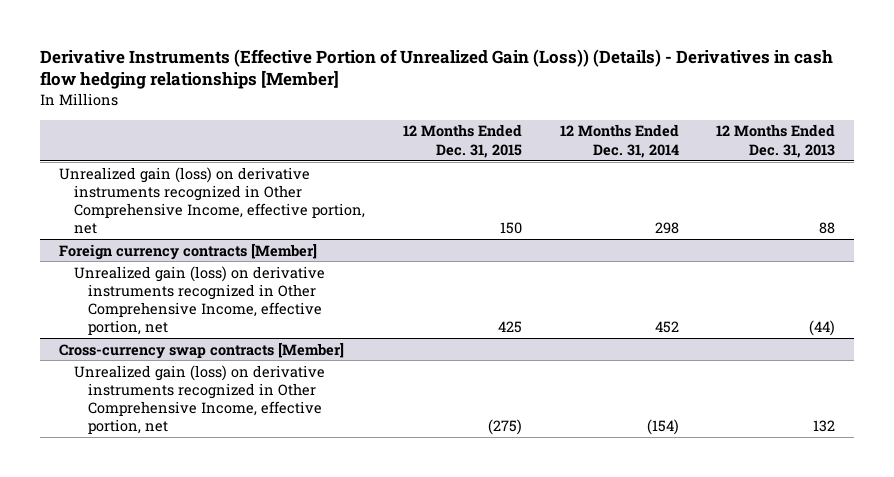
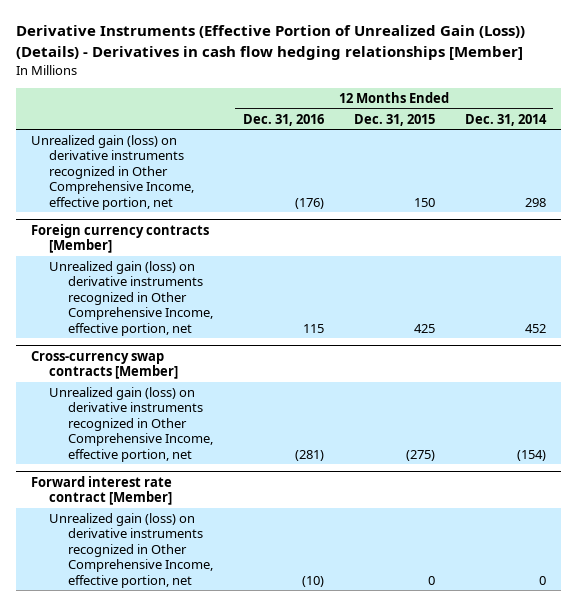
[716,124,836,158] 12 Months Ended Dec. 31, 2013 -> none
none -> [242,113,324,126] Dec. 31, 2016
none -> [30,475,173,506] Forward interest rate contract [Member]
none -> [49,513,213,588] Unrealized gain (loss) on derivative instruments recognized in Other Comprehensive Income, effective portion, net

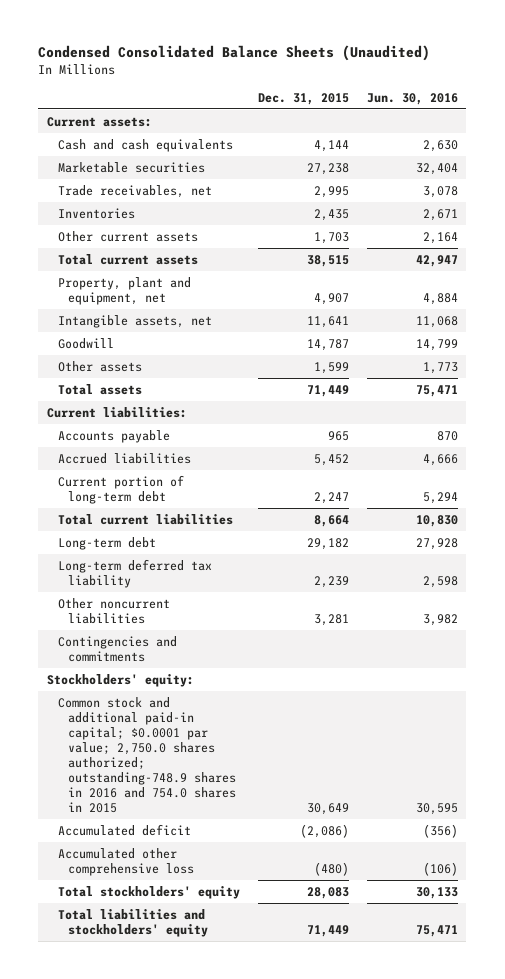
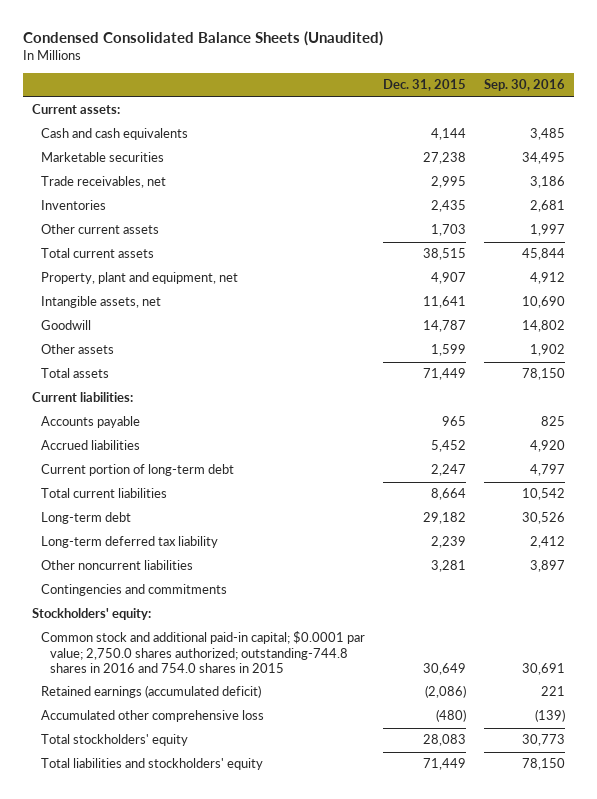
[366,92,458,105] Jun. 30, 2016 -> none
none -> [484,79,566,92] Sep. 30, 2016
[57,696,237,814] Common stock and additional paid-in capital; $0.0001 par value; 2,750.0 shares authorized; outstanding-748.9 shares in 2016 and 754.0 shares in 2015 -> [41,631,366,673] Common stock and additional paid-in capital; $0.0001 par value; 2,750.0 shares authorized; outstanding-744.8 shares in 2016 and 754.0 shares in 2015
[57,823,191,836] Accumulated deficit -> [41,685,262,699] Retained earnings (accumulated deficit)

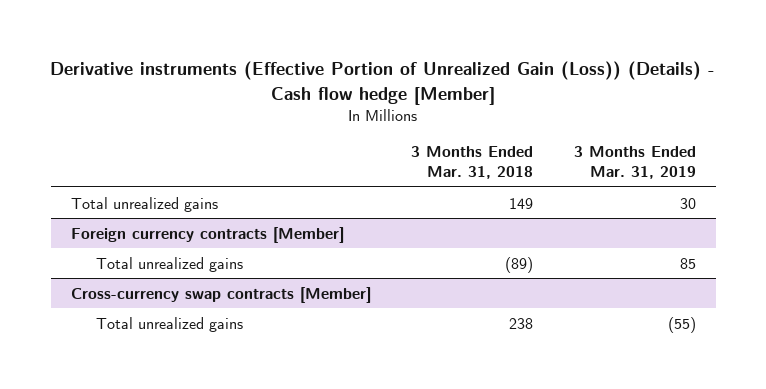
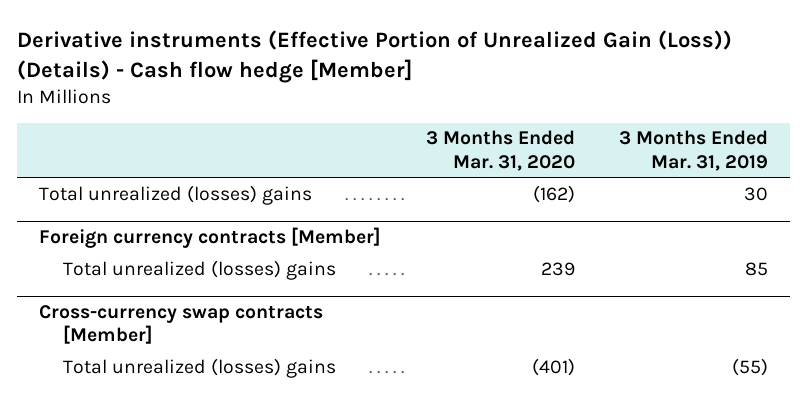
[411,146,534,180] 3 Months Ended Mar. 31, 2018 -> none
none -> [425,130,575,171] 3 Months Ended Mar. 31, 2020
[70,196,218,212] Total unrealized gains -> [39,184,313,205] Total unrealized (losses) gains
[95,256,243,272] Total unrealized gains -> [62,259,336,280] Total unrealized (losses) gains
[95,316,243,332] Total unrealized gains -> [62,357,336,378] Total unrealized (losses) gains

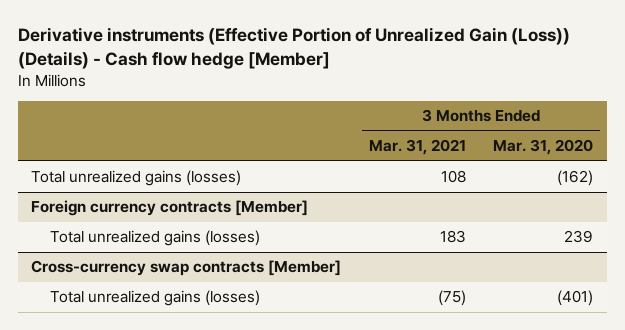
[618,130,768,171] 3 Months Ended Mar. 31, 2019 -> none
none -> [368,139,466,156] Mar. 31, 2021
[39,184,313,205] Total unrealized (losses) gains -> [31,170,242,187] Total unrealized gains (losses)
[62,259,336,280] Total unrealized (losses) gains -> [50,230,261,247] Total unrealized gains (losses)
[62,357,336,378] Total unrealized (losses) gains -> [50,290,261,307] Total unrealized gains (losses)

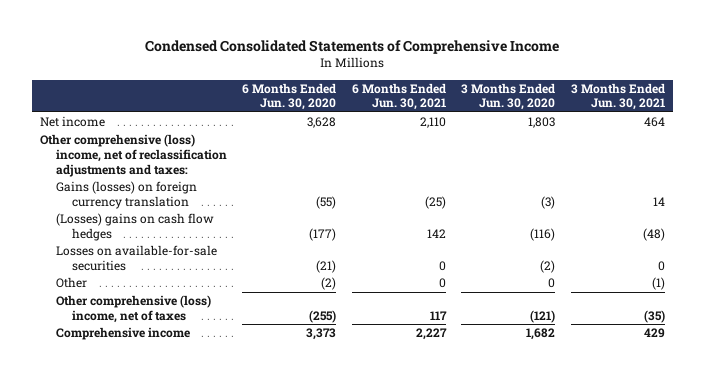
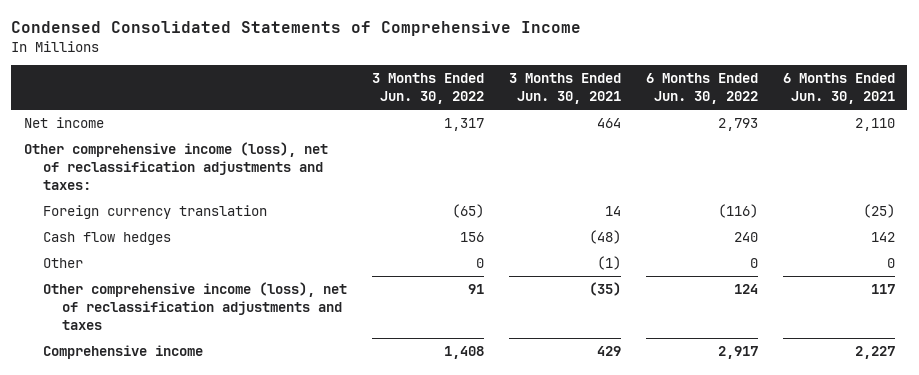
[242,82,337,111] 6 Months Ended Jun. 30, 2020 -> none
[461,82,556,111] 3 Months Ended Jun. 30, 2020 -> none
none -> [372,73,485,105] 3 Months Ended Jun. 30, 2022
none -> [645,73,758,105] 6 Months Ended Jun. 30, 2022
[55,245,217,271] Losses on available-for-sale securities -> none
[39,134,227,177] Other comprehensive (loss) income, net of reclassification adjustments and taxes: -> [23,141,328,190] Other comprehensive income (loss), net of reclassification adjustments and taxes:
[55,181,197,209] Gains (losses) on foreign currency translation -> [43,204,268,219] Foreign currency translation
[55,213,214,241] (Losses) gains on cash flow hedges -> [43,231,172,245] Cash flow hedges
[55,295,211,323] Other comprehensive (loss) income, net of taxes -> [43,281,348,330] Other comprehensive income (loss), net of reclassification adjustments and taxes

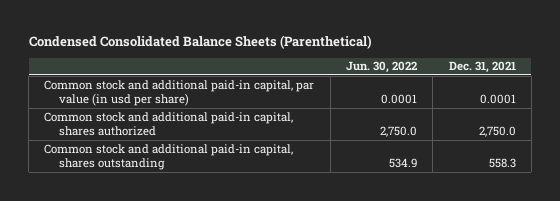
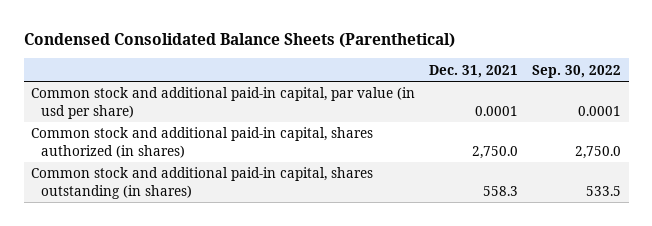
[346,61,418,74] Jun. 30, 2022 -> none
none -> [532,64,622,78] Sep. 30, 2022
[44,111,294,137] Common stock and additional paid-in capital, shares authorized -> [30,127,373,158] Common stock and additional paid-in capital, shares authorized (in shares)
[44,143,294,171] Common stock and additional paid-in capital, shares outstanding -> [30,167,373,199] Common stock and additional paid-in capital, shares outstanding (in shares)

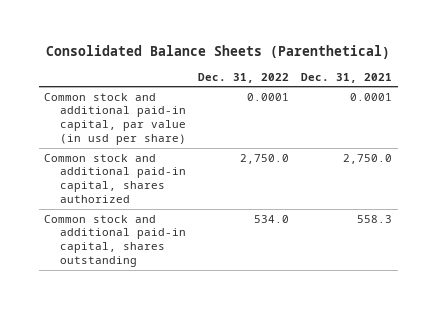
[23,32,455,48] Condensed Consolidated Balance Sheets (Parenthetical) -> [46,44,391,59] Consolidated Balance Sheets (Parenthetical)
[532,64,622,78] Sep. 30, 2022 -> none
none -> [197,72,289,83] Dec. 31, 2022
[30,127,373,158] Common stock and additional paid-in capital, shares authorized (in shares) -> [44,153,187,204] Common stock and additional paid-in capital, shares authorized
[30,167,373,199] Common stock and additional paid-in capital, shares outstanding (in shares) -> [44,214,187,268] Common stock and additional paid-in capital, shares outstanding

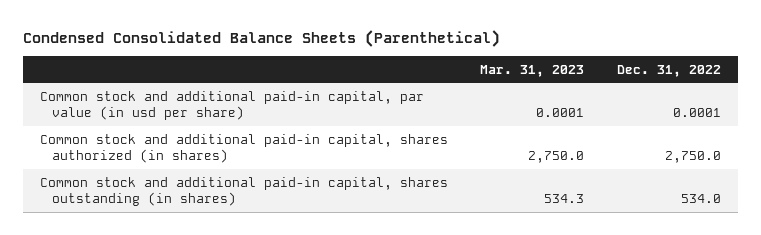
[46,44,391,59] Consolidated Balance Sheets (Parenthetical) -> [23,30,501,48] Condensed Consolidated Balance Sheets (Parenthetical)
[300,72,392,83] Dec. 31, 2021 -> none
none -> [480,64,585,77] Mar. 31, 2023
[44,153,187,204] Common stock and additional paid-in capital, shares authorized -> [39,133,448,164] Common stock and additional paid-in capital, shares authorized (in shares)
[44,214,187,268] Common stock and additional paid-in capital, shares outstanding -> [39,176,448,207] Common stock and additional paid-in capital, shares outstanding (in shares)

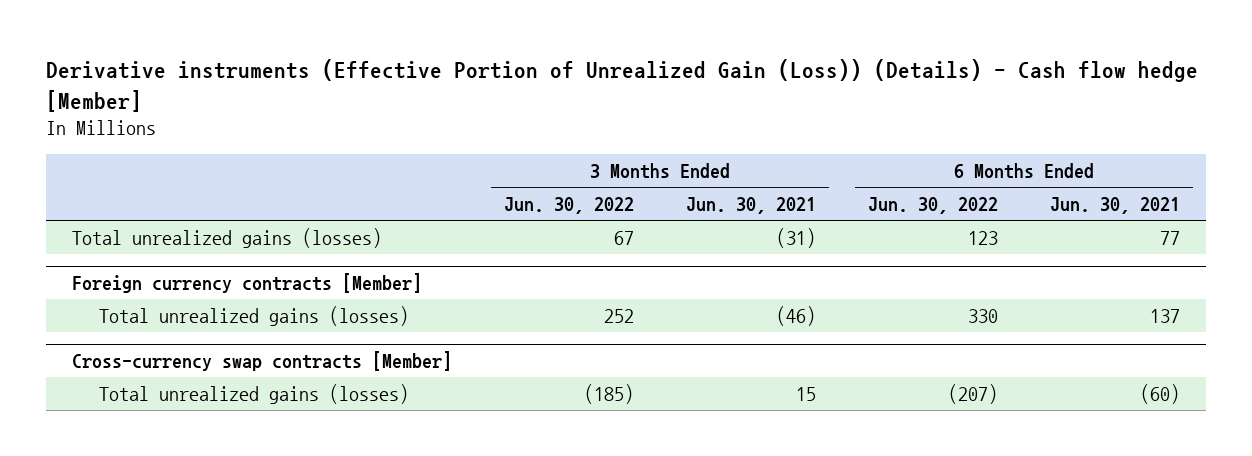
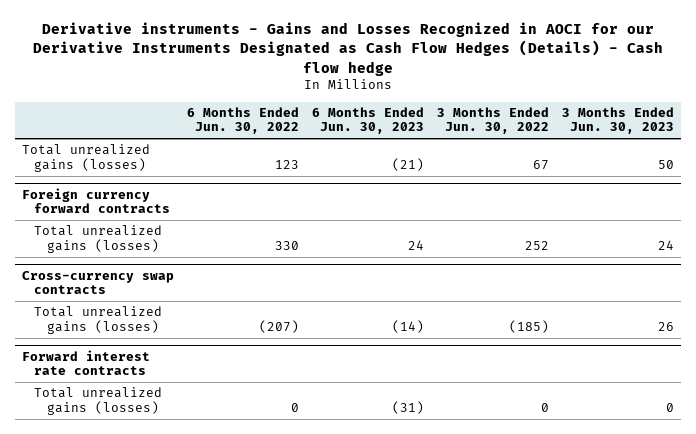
[46,58,1199,112] Derivative instruments (Effective Portion of Unrealized Gain (Loss)) (Details) - Cash flow hedge [Member] -> [33,22,664,76] Derivative instruments - Gains and Losses Recognized in AOCI for our Derivative Instruments Designated as Cash Flow Hedges (Details) - Cash flow hedge
[686,196,817,214] Jun. 30, 2021 -> none
[1050,196,1181,214] Jun. 30, 2021 -> none
none -> [312,106,425,135] 6 Months Ended Jun. 30, 2023
none -> [562,106,675,135] 3 Months Ended Jun. 30, 2023
[72,272,423,293] Foreign currency contracts [Member] -> [21,187,171,214] Foreign currency forward contracts
[72,350,453,371] Cross-currency swap contracts [Member] -> [21,270,174,295] Cross-currency swap contracts
none -> [21,349,150,376] Forward interest rate contracts
none -> [34,387,163,415] Total unrealized gains (losses)

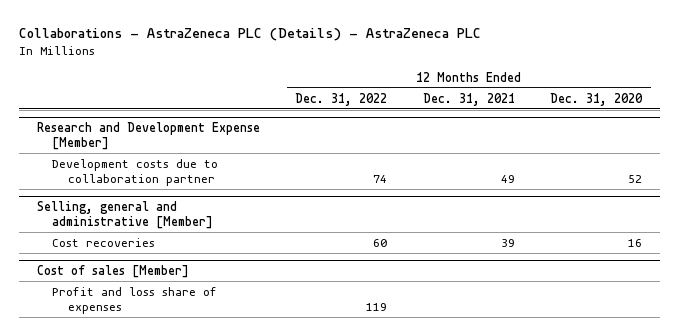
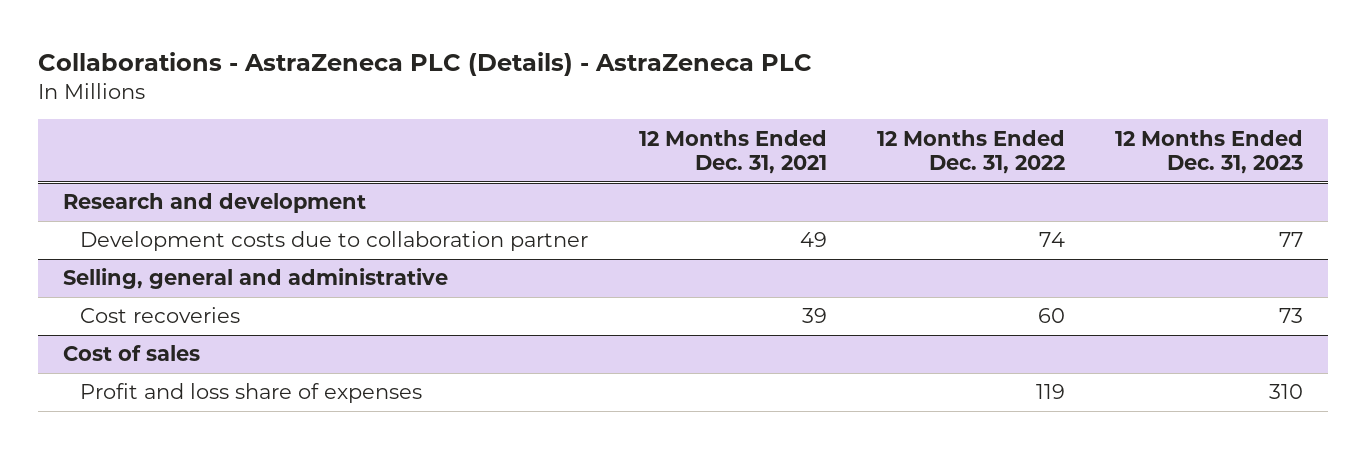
[550,92,644,106] 12 Months Ended Dec. 31, 2020 -> none
none -> [1115,129,1304,174] 12 Months Ended Dec. 31, 2023
[37,122,261,151] Research and Development Expense [Member] -> [63,193,367,214] Research and development
[37,201,214,230] Selling, general and administrative [Member] -> [63,268,449,290] Selling, general and administrative
[37,265,190,279] Cost of sales [Member] -> [63,345,201,362] Cost of sales

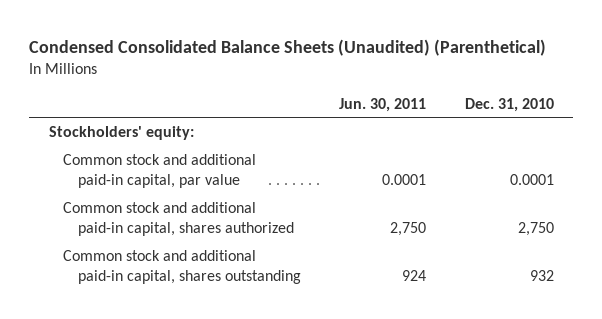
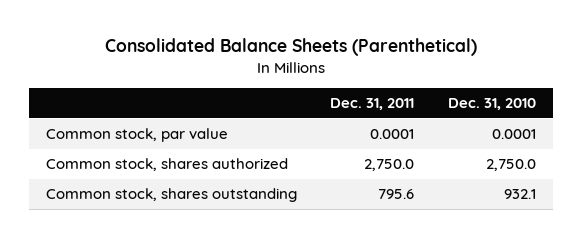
[29,39,547,57] Condensed Consolidated Balance Sheets (Unaudited) (Parenthetical) -> [104,38,477,57] Consolidated Balance Sheets (Parenthetical)
[339,97,427,112] Jun. 30, 2011 -> none
none -> [330,98,415,111] Dec. 31, 2011
[48,125,194,140] Stockholders' equity: -> none
[63,153,257,188] Common stock and additional paid-in capital, par value -> [45,128,228,143] Common stock, par value
[63,201,295,236] Common stock and additional paid-in capital, shares authorized -> [45,158,288,172] Common stock, shares authorized
[517,221,554,236] 2,750 -> [485,159,536,172] 2,750.0
[63,249,302,284] Common stock and additional paid-in capital, shares outstanding -> [45,188,297,203] Common stock, shares outstanding
[529,269,554,281] 932 -> [503,189,536,200] 932.1

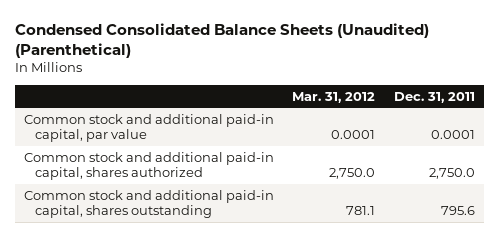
[104,38,477,57] Consolidated Balance Sheets (Parenthetical) -> [14,22,429,58] Condensed Consolidated Balance Sheets (Unaudited) (Parenthetical)
[447,98,536,111] Dec. 31, 2010 -> none
none -> [292,91,376,103] Mar. 31, 2012
[45,128,228,143] Common stock, par value -> [23,113,274,143] Common stock and additional paid-in capital, par value
[45,158,288,172] Common stock, shares authorized -> [23,151,274,181] Common stock and additional paid-in capital, shares authorized
[45,188,297,203] Common stock, shares outstanding -> [23,189,274,219] Common stock and additional paid-in capital, shares outstanding

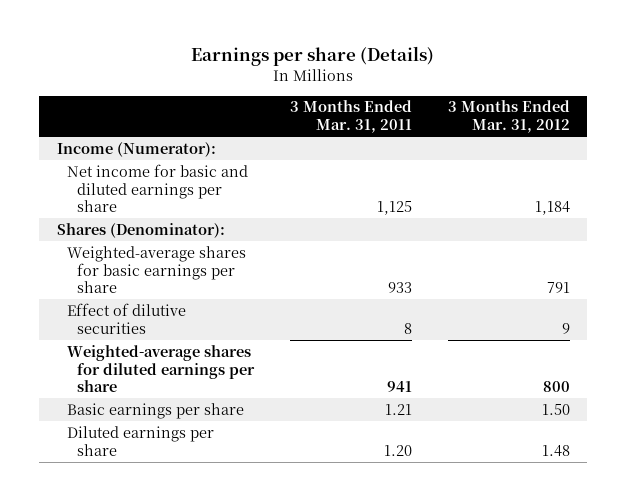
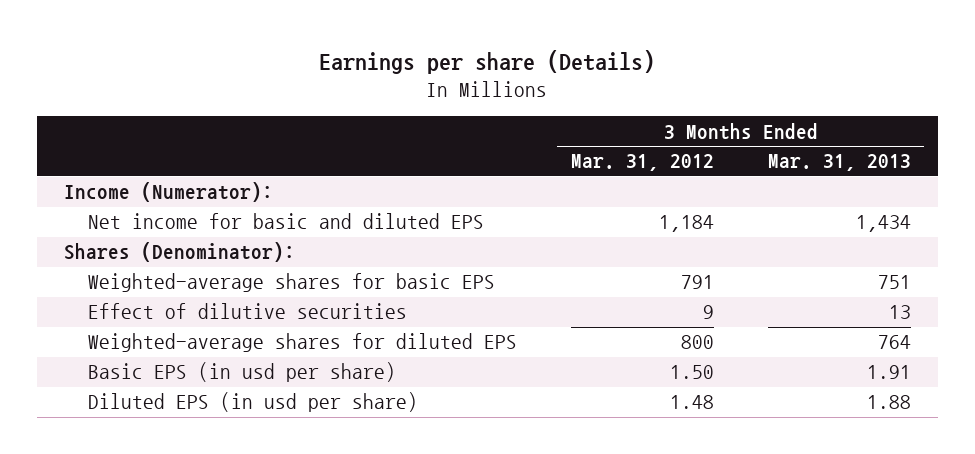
[289,100,412,134] 3 Months Ended Mar. 31, 2011 -> none
none -> [767,154,911,172] Mar. 31, 2013
[66,163,248,213] Net income for basic and diluted earnings per share -> [87,213,484,230] Net income for basic and diluted EPS
[66,245,246,294] Weighted-average shares for basic earnings per share -> [87,273,495,293] Weighted-average shares for basic EPS
[66,344,256,393] Weighted-average shares for diluted earnings per share -> [87,333,517,353] Weighted-average shares for diluted EPS
[66,402,244,419] Basic earnings per share -> [87,362,396,383] Basic EPS (in usd per share)
[66,425,214,456] Diluted earnings per share -> [87,392,418,413] Diluted EPS (in usd per share)

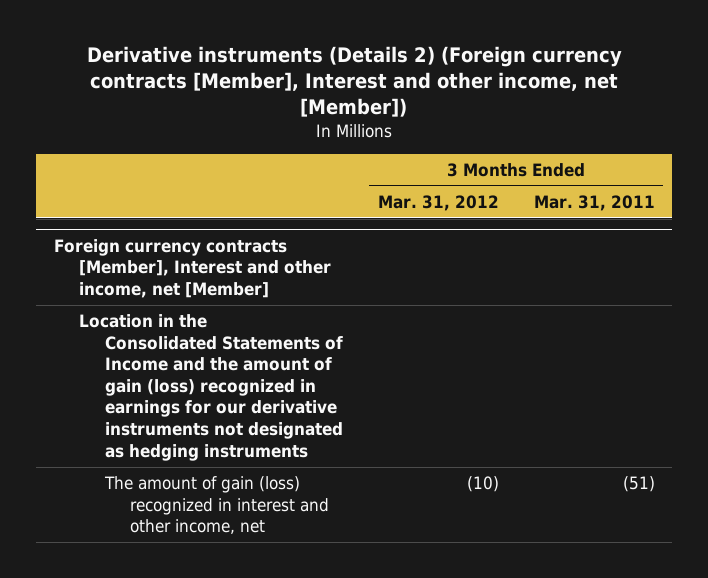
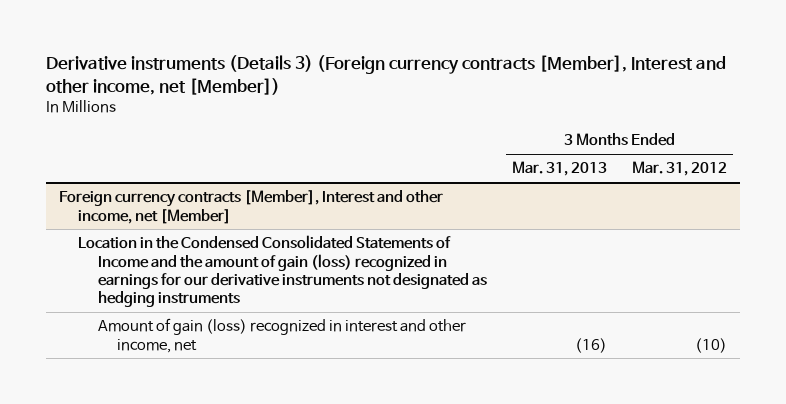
[87,46,623,118] Derivative instruments (Details 2) (Foreign currency contracts [Member], Interest and other income, net [Member]) -> [46,54,727,95] Derivative instruments (Details 3) (Foreign currency contracts [Member], Interest and other income, net [Member])
[533,194,655,211] Mar. 31, 2011 -> none
none -> [511,161,607,177] Mar. 31, 2013
[79,314,343,461] Location in the Consolidated Statements of Income and the amount of gain (loss) recognized in earnings for our derivative instruments not designated as hedging instruments -> [78,235,487,308] Location in the Condensed Consolidated Statements of Income and the amount of gain (loss) recognized in earnings for our derivative instruments not designated as hedging instruments
[103,476,330,535] The amount of gain (loss) recognized in interest and other income, net -> [97,318,466,353] Amount of gain (loss) recognized in interest and other income, net

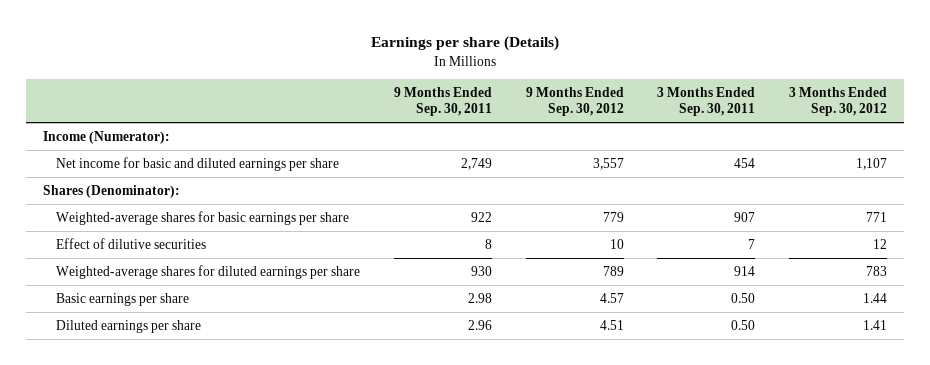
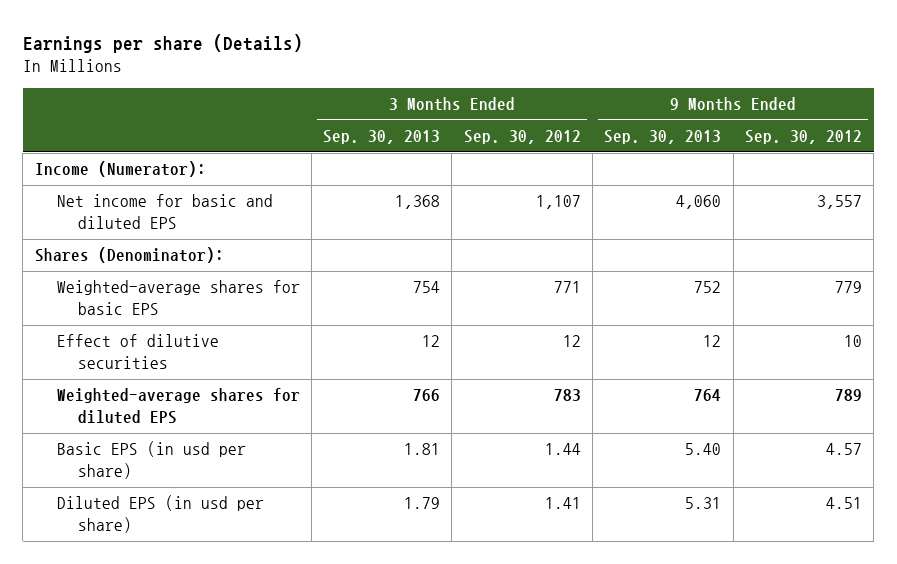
[394,87,493,117] 9 Months Ended Sep. 30, 2011 -> none
[657,87,756,117] 3 Months Ended Sep. 30, 2011 -> none
none -> [323,130,441,145] Sep. 30, 2013
none -> [604,130,722,145] Sep. 30, 2013
[56,156,340,171] Net income for basic and diluted earnings per share -> [56,194,273,229] Net income for basic and diluted EPS
[56,210,350,225] Weighted-average shares for basic earnings per share -> [56,280,300,315] Weighted-average shares for basic EPS
[56,264,361,279] Weighted-average shares for diluted earnings per share -> [56,388,300,424] Weighted-average shares for diluted EPS
[56,292,190,306] Basic earnings per share -> [56,441,246,479] Basic EPS (in usd per share)
[56,319,202,333] Diluted earnings per share -> [56,495,264,533] Diluted EPS (in usd per share)

